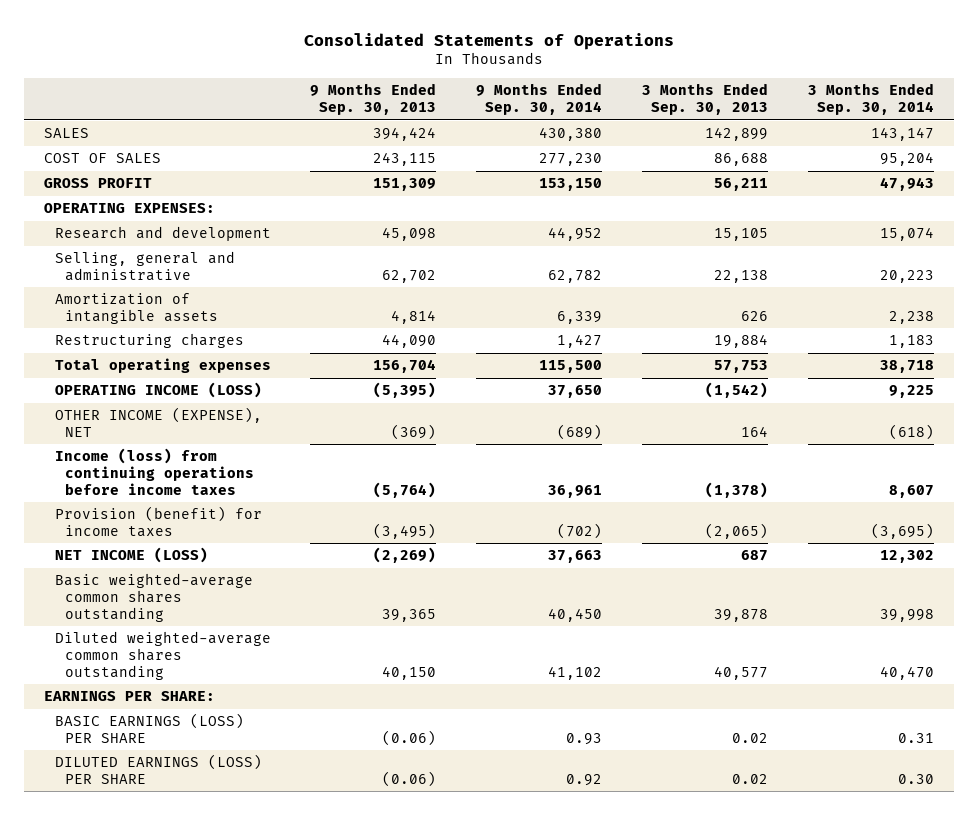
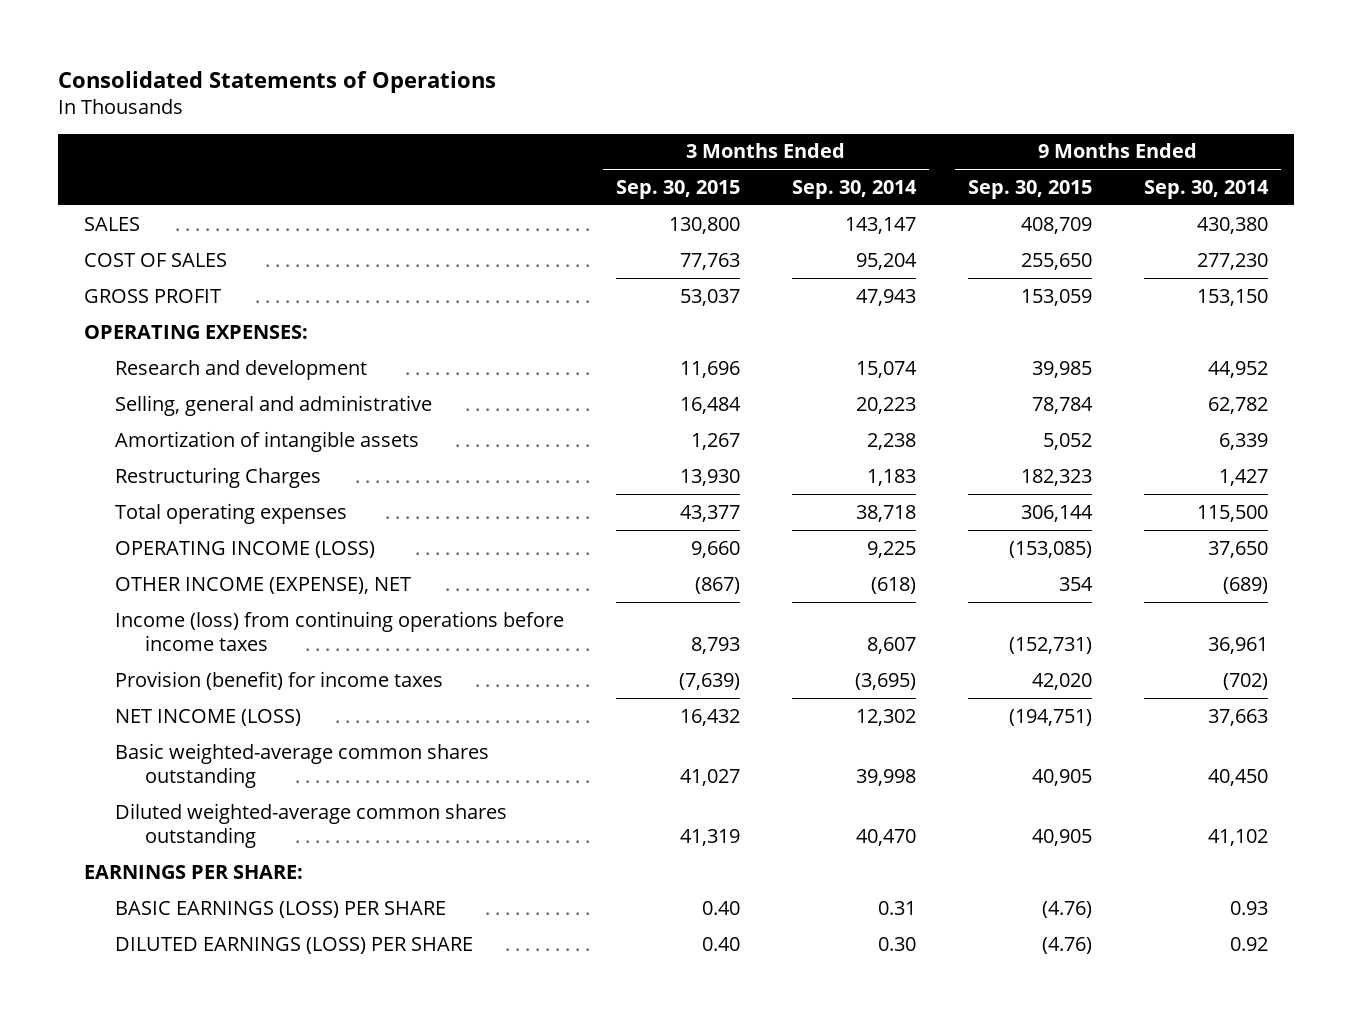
[310,83,437,116] 9 Months Ended Sep. 30, 2013 -> none
[642,83,769,116] 3 Months Ended Sep. 30, 2013 -> none
none -> [615,180,740,200] Sep. 30, 2015
none -> [967,180,1092,200] Sep. 30, 2015
[54,333,244,349] Restructuring charges -> [114,466,321,488] Restructuring Charges

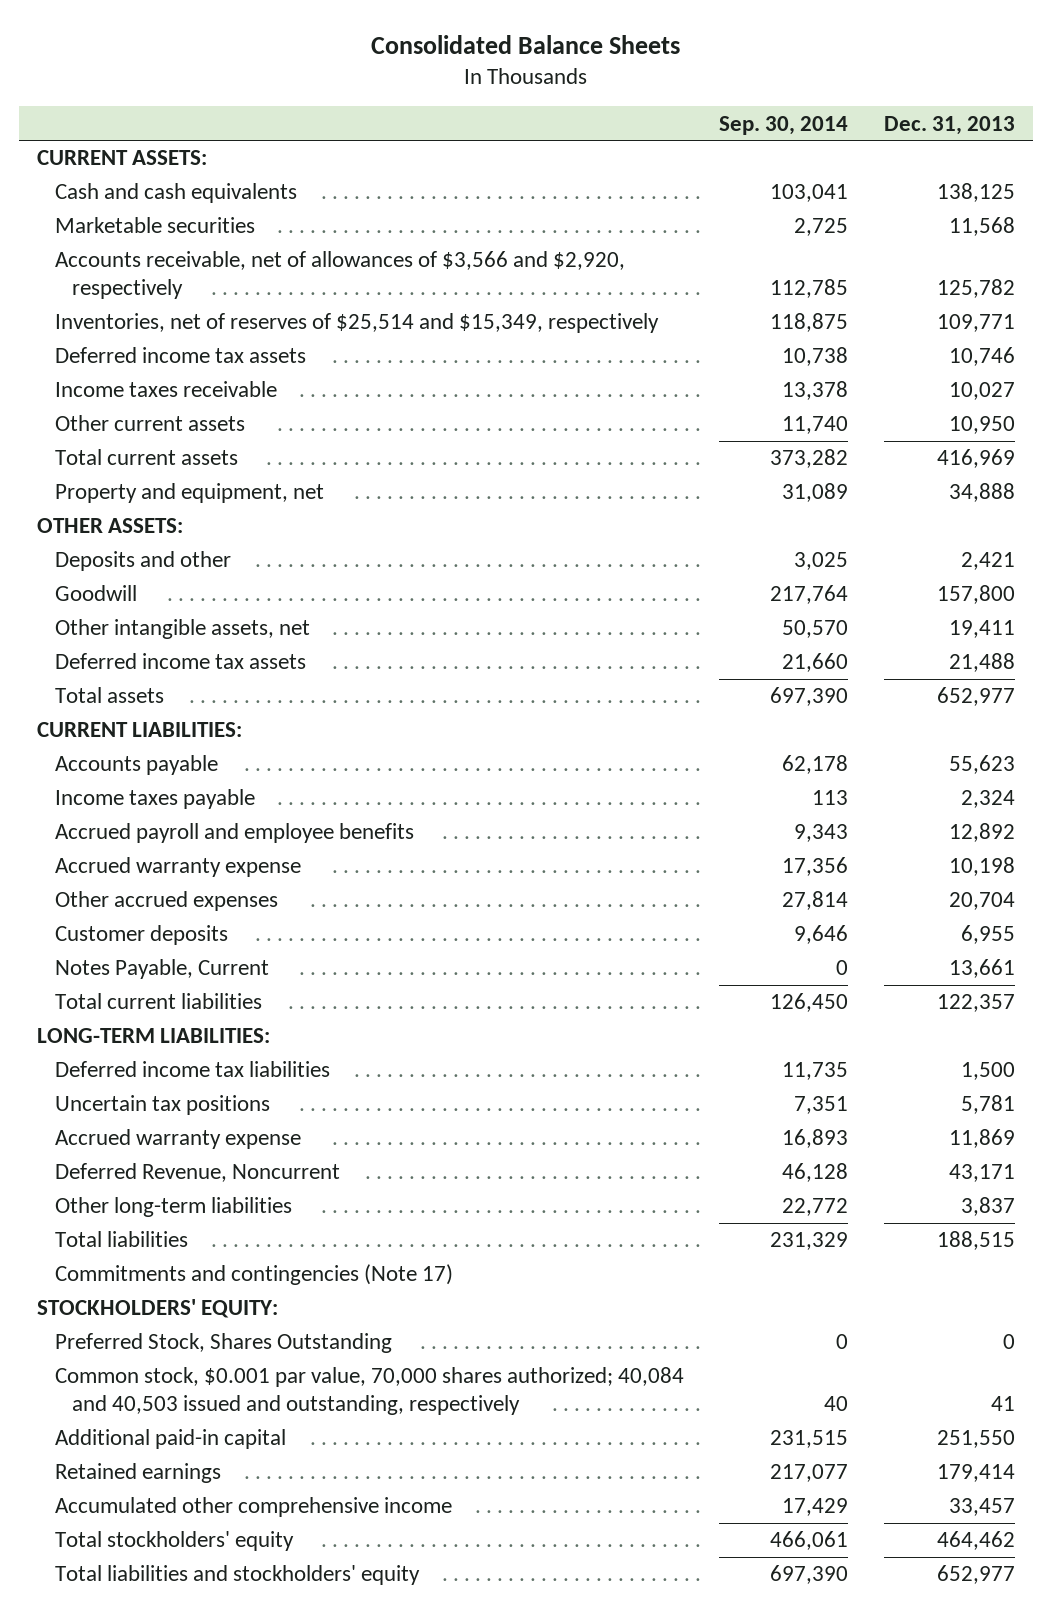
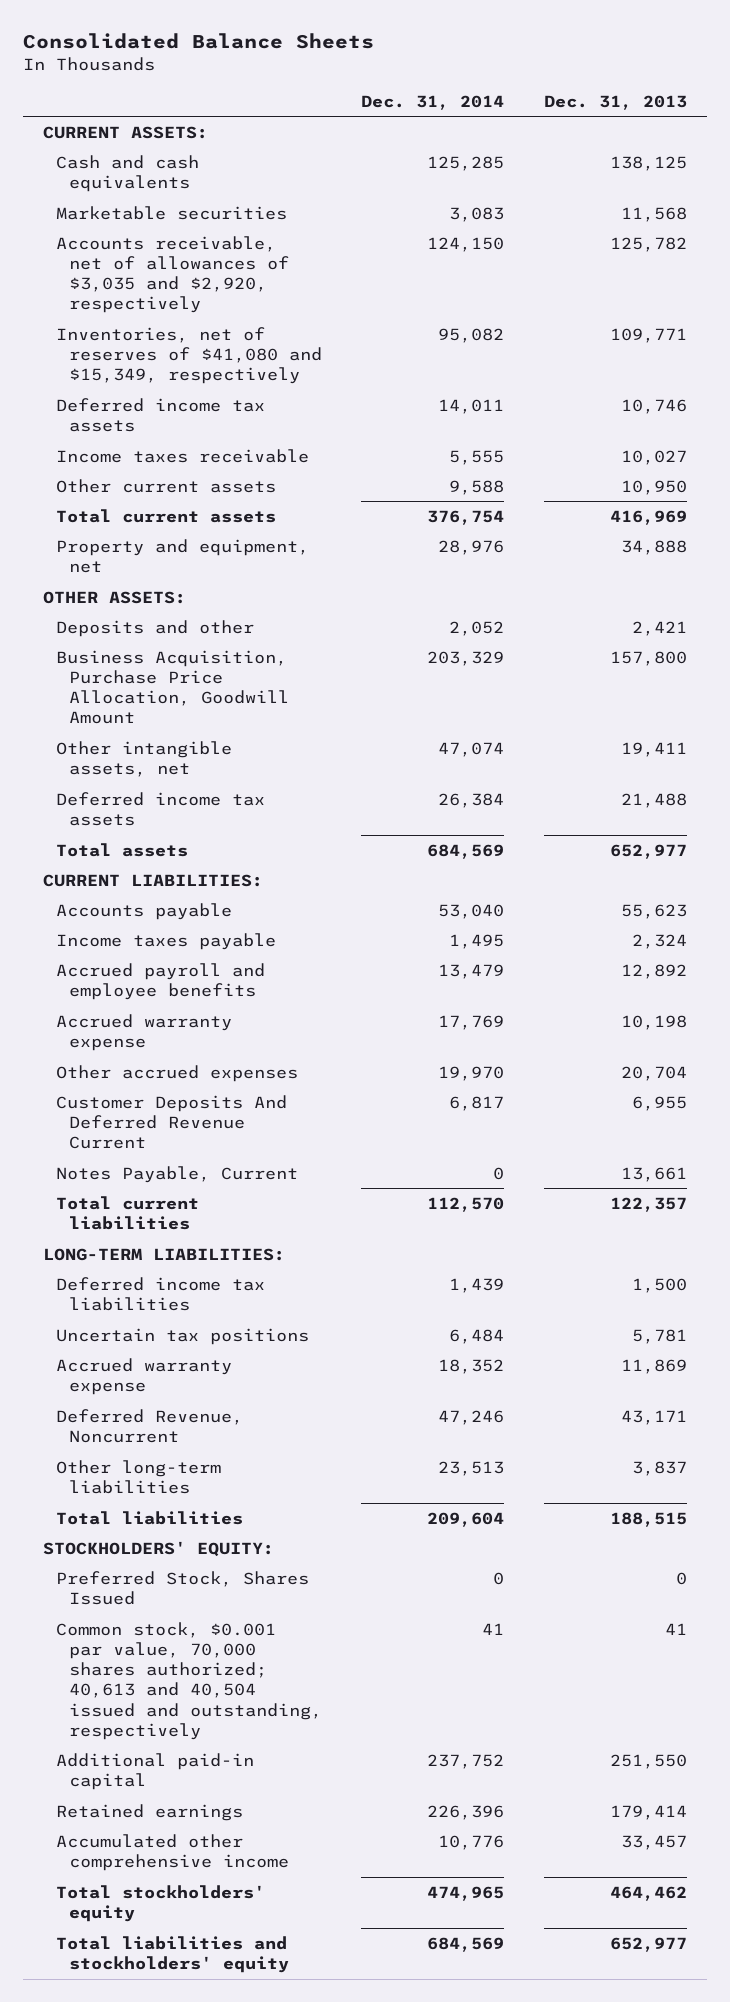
[719,115,849,135] Sep. 30, 2014 -> none
none -> [361,94,505,110] Dec. 31, 2014
[54,251,625,300] Accounts receivable, net of allowances of $3,566 and $2,920, respectively -> [55,235,289,314] Accounts receivable, net of allowances of $3,035 and $2,920, respectively
[54,313,659,334] Inventories, net of reserves of $25,514 and $15,349, respectively -> [55,326,322,385] Inventories, net of reserves of $41,080 and $15,349, respectively
[54,585,137,602] Goodwill -> [55,649,289,725] Business Acquisition, Purchase Price Allocation, Goodwill Amount
[54,925,228,946] Customer deposits -> [55,1094,287,1150] Customer Deposits And Deferred Revenue Current
[54,1264,453,1286] Commitments and contingencies (Note 17) -> none
[54,1333,392,1354] Preferred Stock, Shares Outstanding -> [55,1570,309,1606] Preferred Stock, Shares Issued
[54,1367,684,1416] Common stock, $0.001 par value, 70,000 shares authorized; 40,084 and 40,503 issued and outstanding, respectively -> [55,1621,322,1740] Common stock, $0.001 par value, 70,000 shares authorized; 40,613 and 40,504 issued and outstanding, respectively

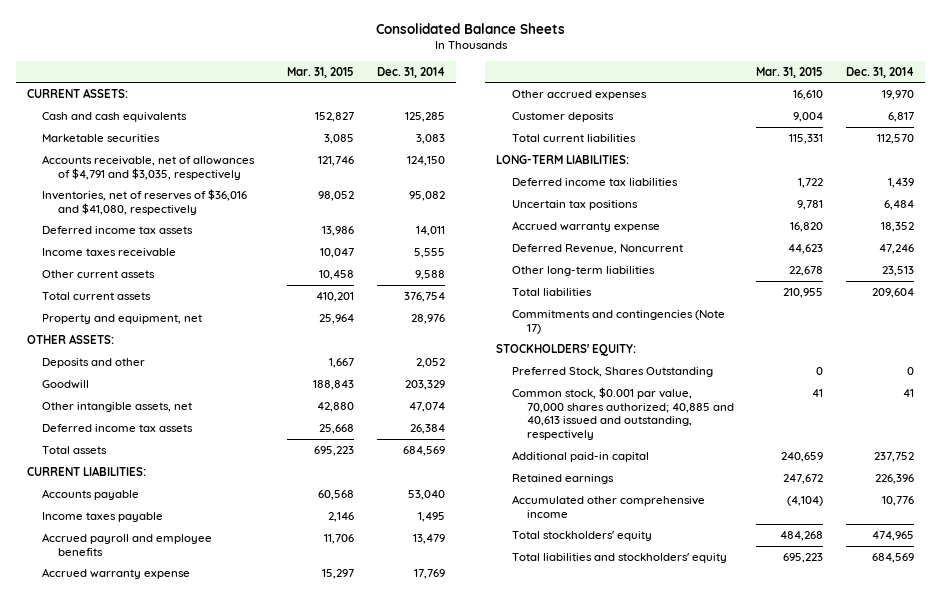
[544,94,688,110] Dec. 31, 2013 -> none
none -> [287,66,355,78] Mar. 31, 2015
[55,235,289,314] Accounts receivable, net of allowances of $3,035 and $2,920, respectively -> [42,154,256,180] Accounts receivable, net of allowances of $4,791 and $3,035, respectively
[55,326,322,385] Inventories, net of reserves of $41,080 and $15,349, respectively -> [42,188,248,215] Inventories, net of reserves of $36,016 and $41,080, respectively
[55,649,289,725] Business Acquisition, Purchase Price Allocation, Goodwill Amount -> [42,379,90,389] Goodwill
[55,1165,298,1183] Notes Payable, Current -> none
[55,1094,287,1150] Customer Deposits And Deferred Revenue Current -> [511,111,614,122] Customer deposits
none -> [511,309,725,334] Commitments and contingencies (Note 17)
[55,1570,309,1606] Preferred Stock, Shares Issued -> [511,366,713,377] Preferred Stock, Shares Outstanding
[55,1621,322,1740] Common stock, $0.001 par value, 70,000 shares authorized; 40,613 and 40,504 issued and outstanding, respectively -> [511,386,734,440] Common stock, $0.001 par value, 70,000 shares authorized; 40,885 and 40,613 issued and outstanding, respectively

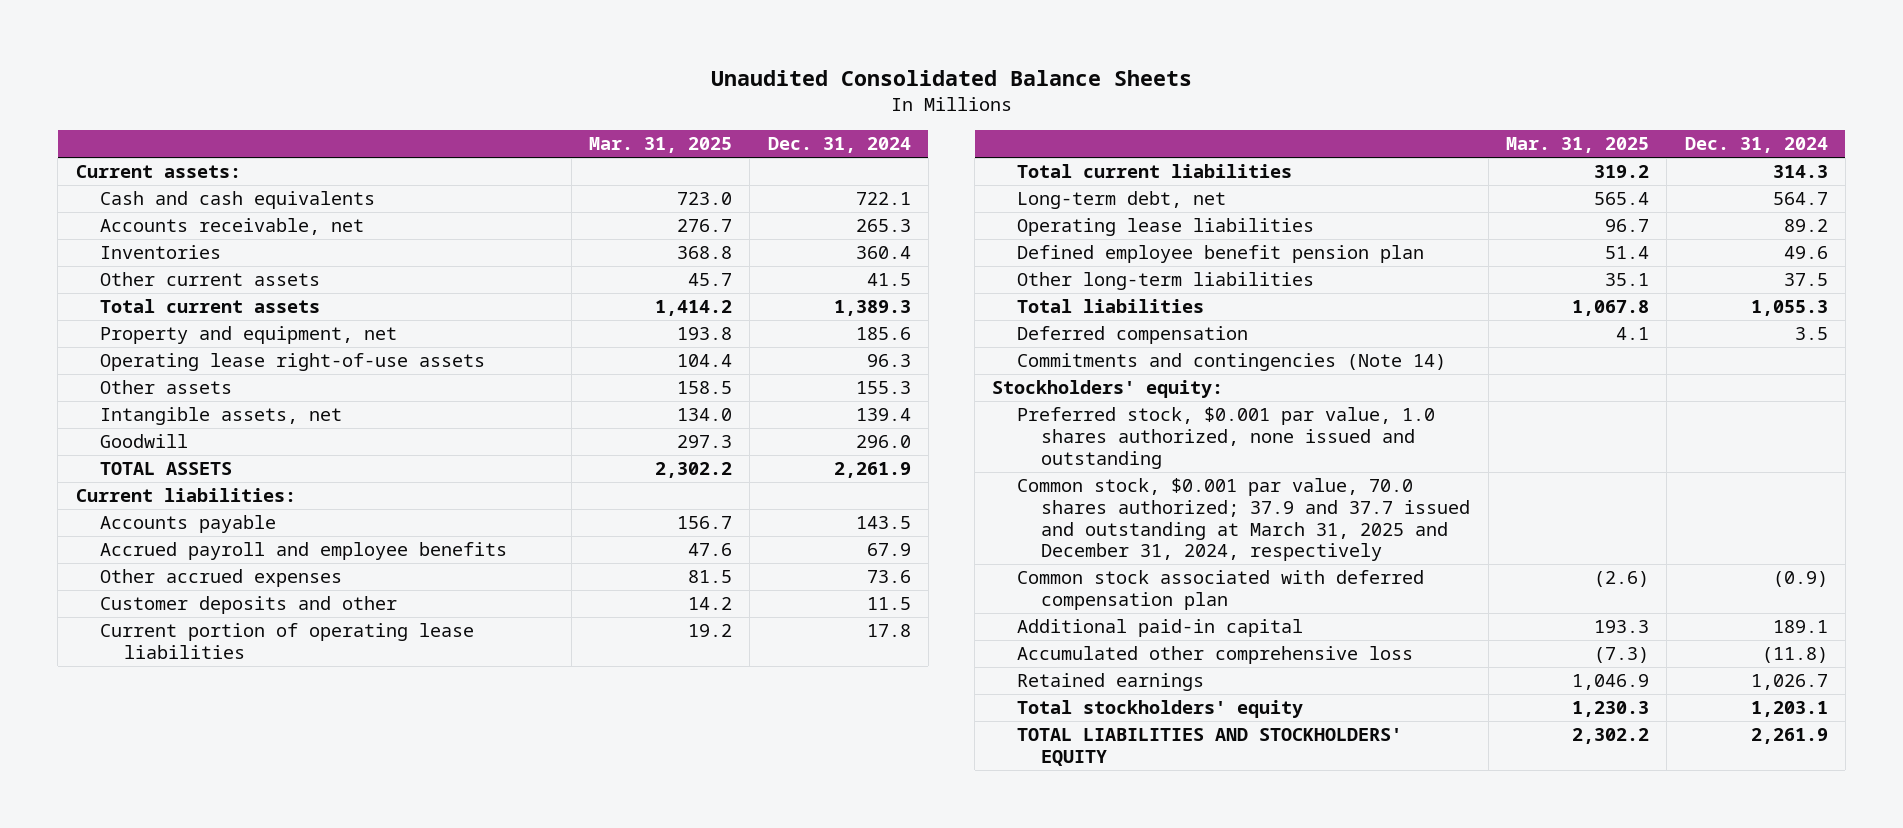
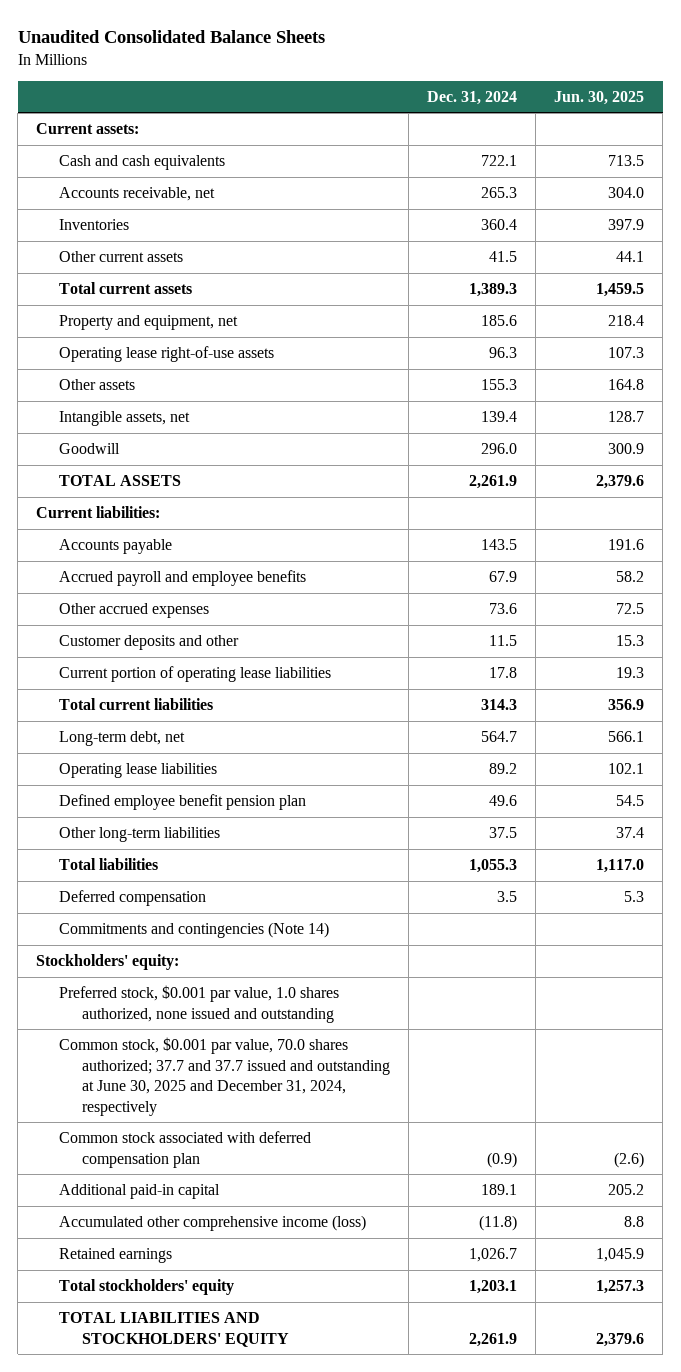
[589,137,733,154] Mar. 31, 2025 -> none
none -> [554,90,645,105] Jun. 30, 2025
[1016,478,1471,562] Common stock, $0.001 par value, 70.0 shares authorized; 37.9 and 37.7 issued and outstanding at March 31, 2025 and December 31, 2024, respectively -> [59,1037,390,1116] Common stock, $0.001 par value, 70.0 shares authorized; 37.7 and 37.7 issued and outstanding at June 30, 2025 and December 31, 2024, respectively
[1016,646,1413,665] Accumulated other comprehensive loss -> [59,1215,367,1232] Accumulated other comprehensive income (loss)

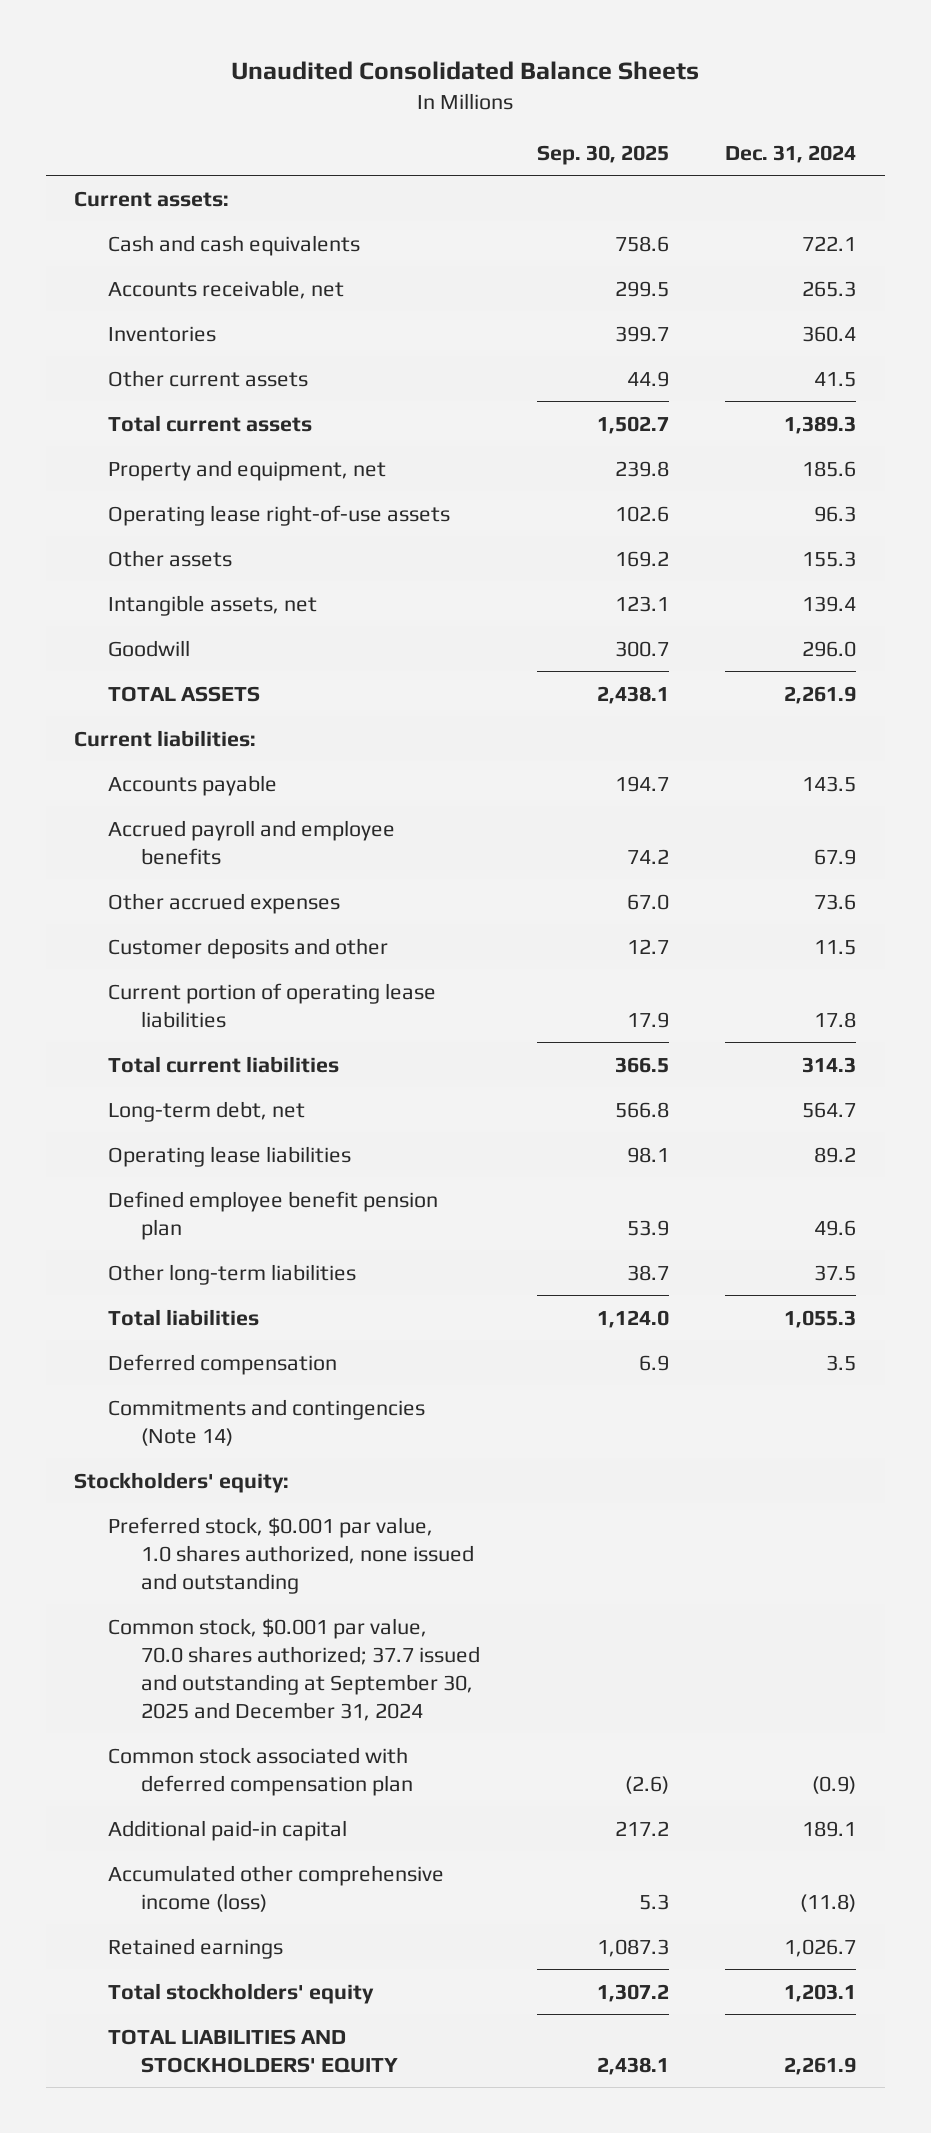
[554,90,645,105] Jun. 30, 2025 -> none
none -> [536,144,669,165] Sep. 30, 2025
[59,1037,390,1116] Common stock, $0.001 par value, 70.0 shares authorized; 37.7 and 37.7 issued and outstanding at June 30, 2025 and December 31, 2024, respectively -> [107,1617,480,1721] Common stock, $0.001 par value, 70.0 shares authorized; 37.7 issued and outstanding at September 30, 2025 and December 31, 2024

